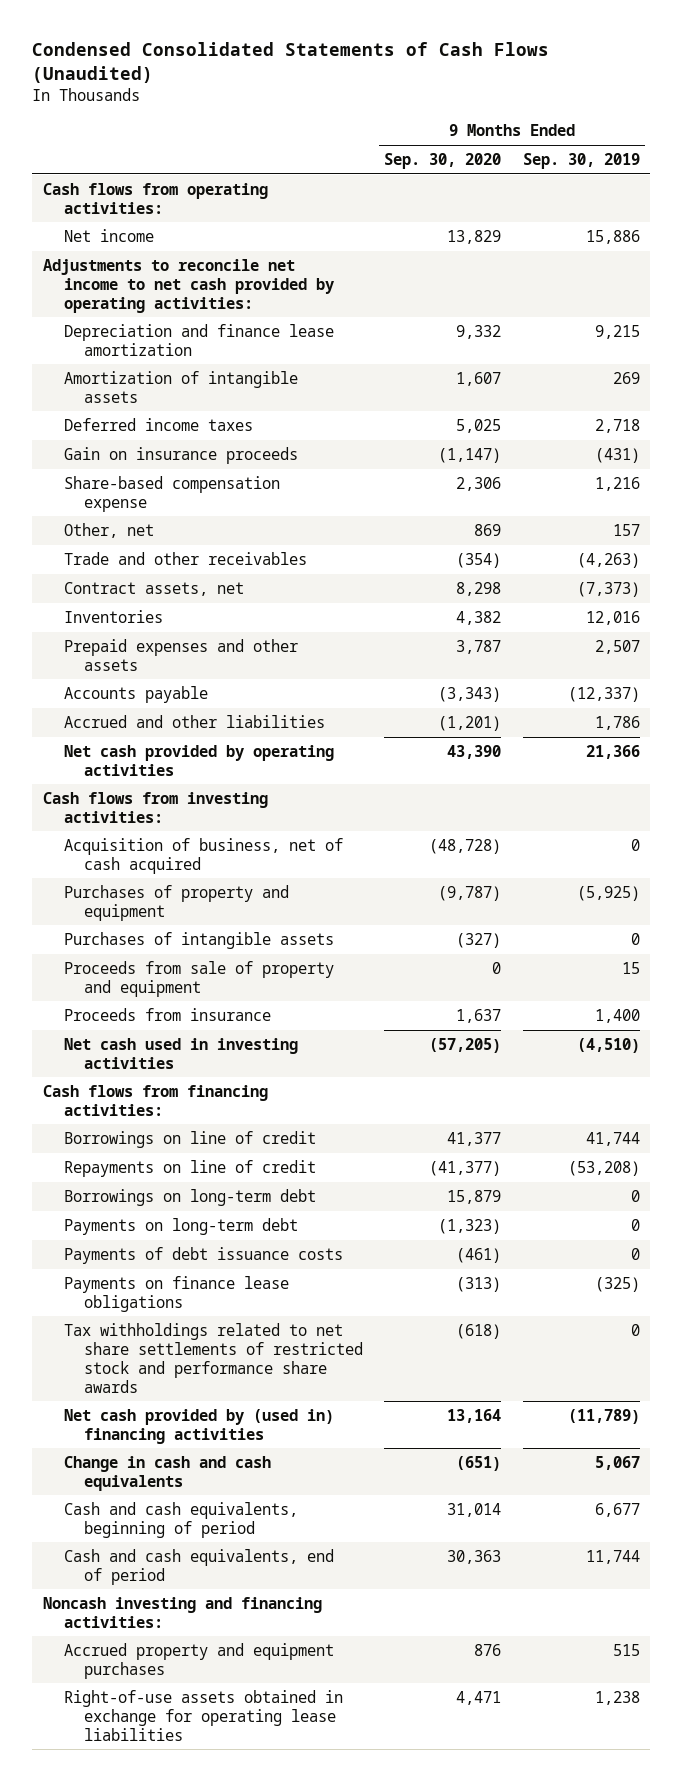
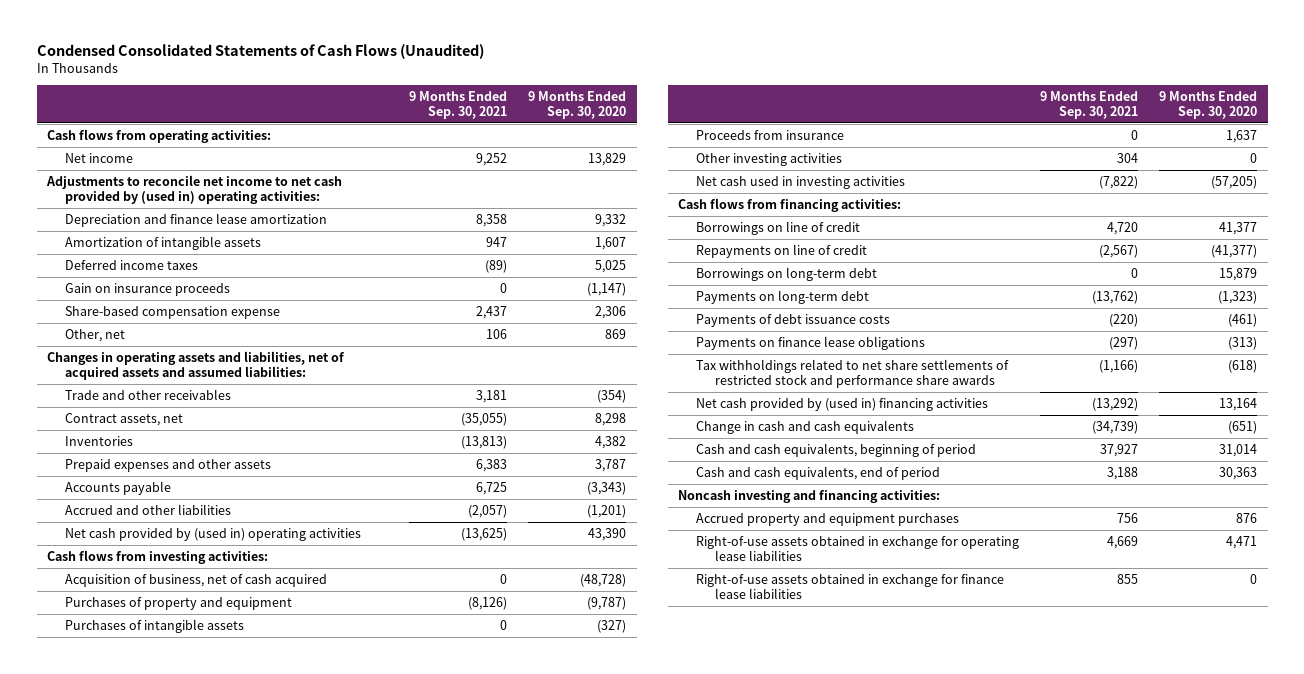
[522,152,640,169] Sep. 30, 2019 -> none
none -> [409,91,508,120] 9 Months Ended Sep. 30, 2021
[43,258,334,313] Adjustments to reconcile net income to net cash provided by operating activities: -> [45,174,342,204] Adjustments to reconcile net income to net cash provided by (used in) operating activities:
none -> [46,350,345,380] Changes in operating assets and liabilities, net of acquired assets and assumed liabilities:
[63,744,334,776] Net cash provided by operating activities -> [65,527,362,541] Net cash provided by (used in) operating activities
[63,960,334,997] Proceeds from sale of property and equipment -> none
none -> [696,152,843,166] Other investing activities
none -> [696,573,1005,599] Right-of-use assets obtained in exchange for finance lease liabilities

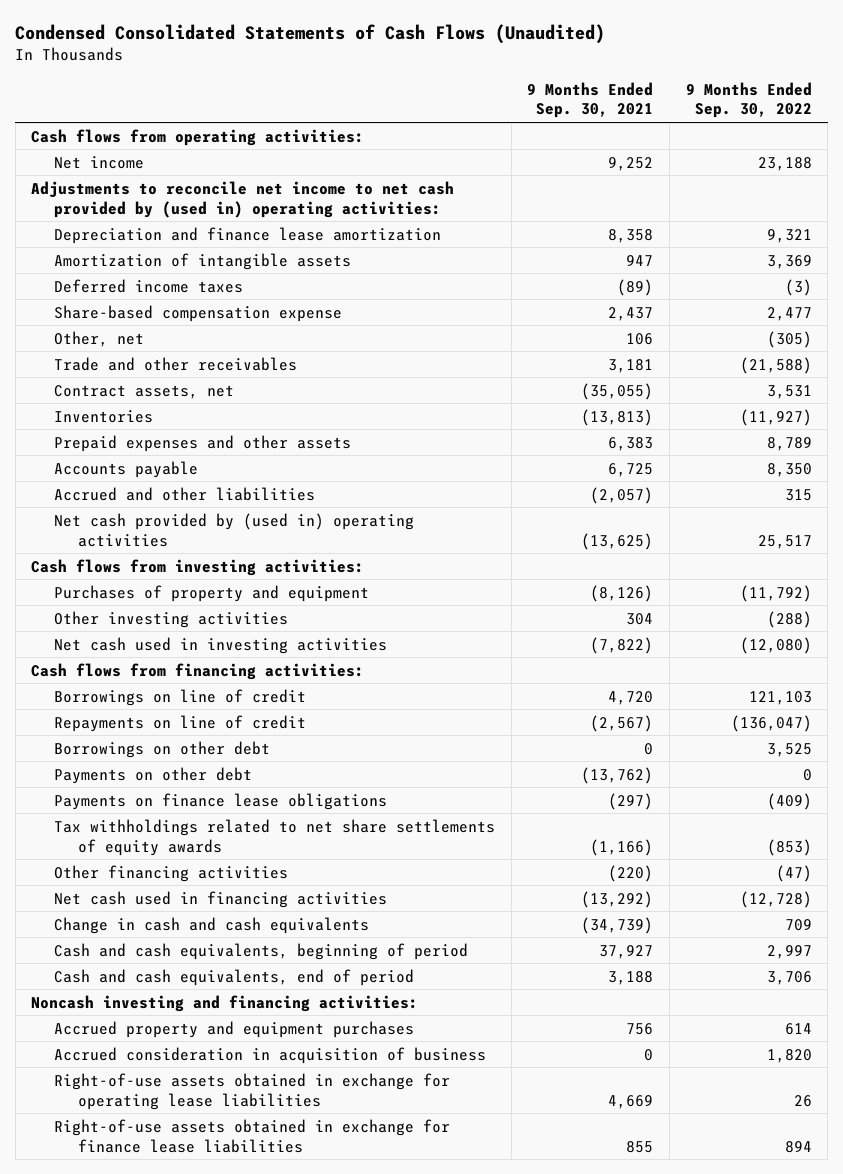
[528,91,627,120] 9 Months Ended Sep. 30, 2020 -> none
none -> [685,81,812,119] 9 Months Ended Sep. 30, 2022
[65,282,231,296] Gain on insurance proceeds -> none
[46,350,345,380] Changes in operating assets and liabilities, net of acquired assets and assumed liabilities: -> none
[65,573,328,587] Acquisition of business, net of cash acquired -> none
[65,618,245,633] Purchases of intangible assets -> none
[696,129,845,140] Proceeds from insurance -> none
[696,313,891,327] Payments of debt issuance costs -> none
[696,266,878,281] Borrowings on long-term debt -> [54,740,271,758] Borrowings on other debt
[696,289,870,304] Payments on long-term debt -> [54,766,253,784] Payments on other debt
[696,358,1010,388] Tax withholdings related to net share settlements of restricted stock and performance share awards -> [54,818,496,856] Tax withholdings related to net share settlements of equity awards
none -> [54,864,289,882] Other financing activities
[696,397,989,411] Net cash provided by (used in) financing activities -> [54,890,388,908] Net cash used in financing activities
none -> [54,1046,487,1064] Accrued consideration in acquisition of business

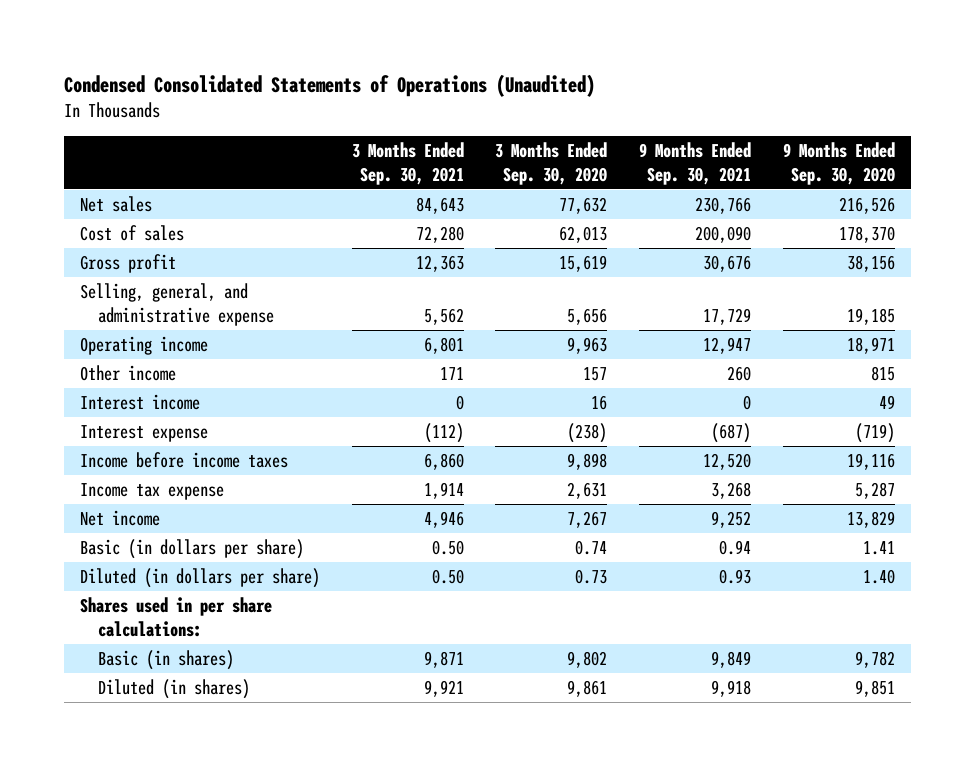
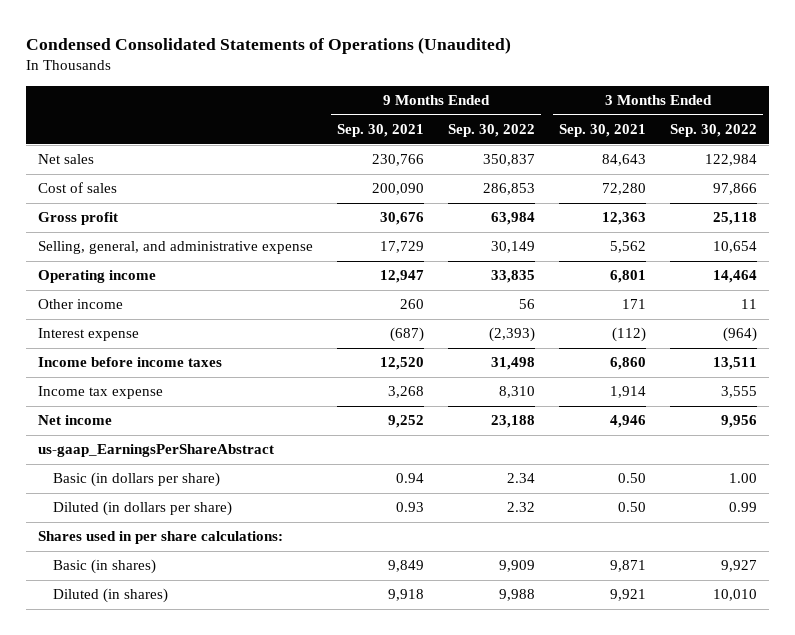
[495,141,608,185] 3 Months Ended Sep. 30, 2020 -> none
[783,141,896,185] 9 Months Ended Sep. 30, 2020 -> none
none -> [447,124,535,138] Sep. 30, 2022
none -> [669,124,757,138] Sep. 30, 2022
[79,394,200,411] Interest income -> none
none -> [38,444,275,458] us-gaap_EarningsPerShareAbstract

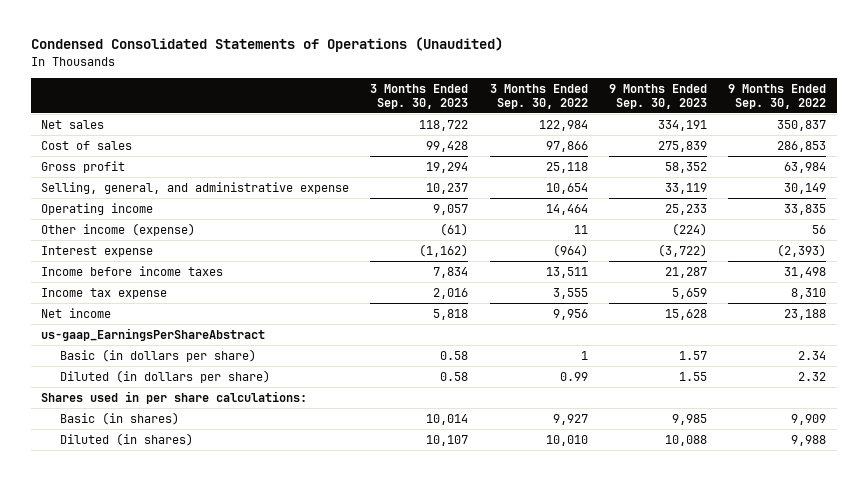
[337,124,425,138] Sep. 30, 2021 -> none
[558,124,646,138] Sep. 30, 2021 -> none
none -> [370,83,469,109] 3 Months Ended Sep. 30, 2023
none -> [608,83,707,109] 9 Months Ended Sep. 30, 2023
[38,299,124,310] Other income -> [41,222,196,236] Other income (expense)
[728,473,757,484] 1.00 -> [580,350,588,360] 1

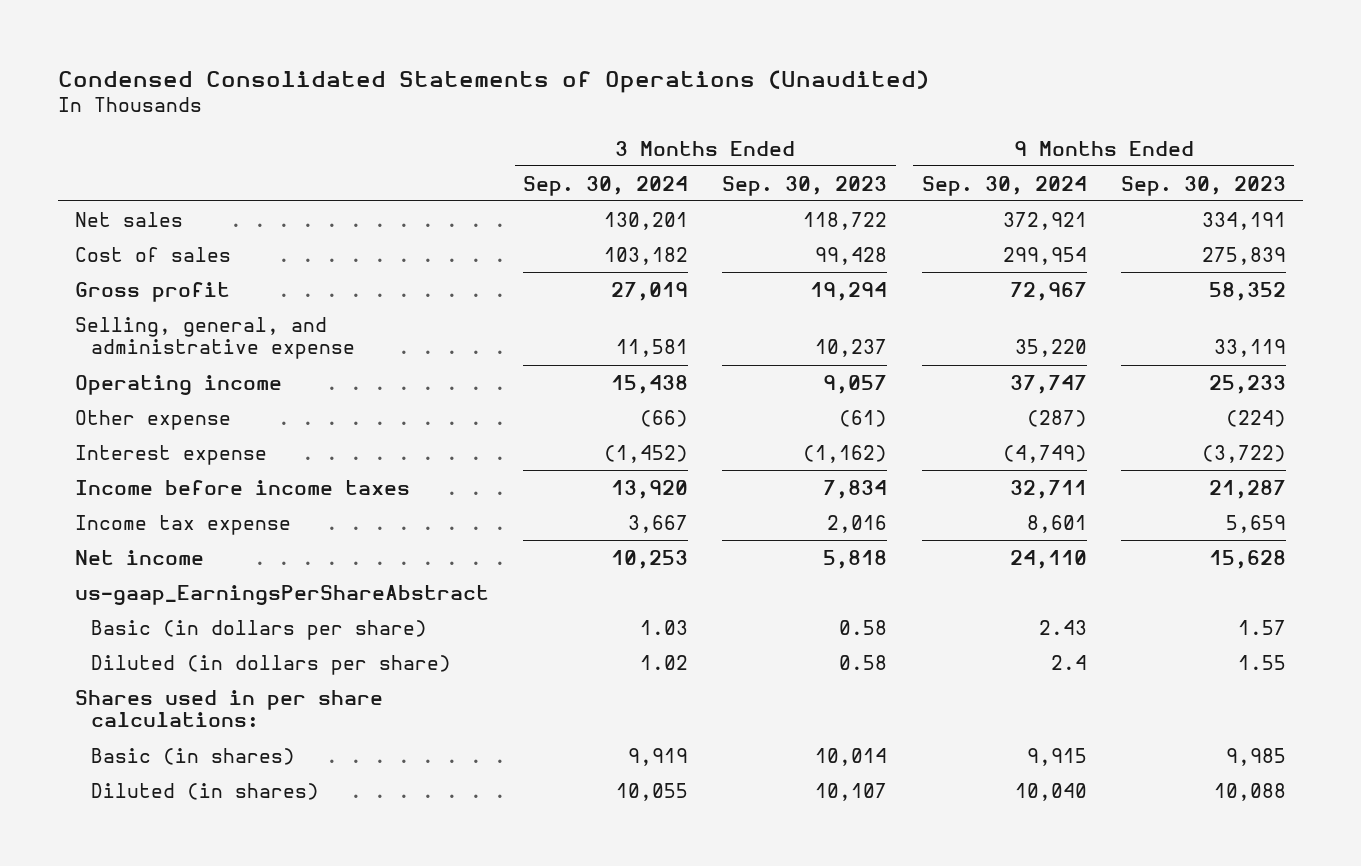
[489,83,588,109] 3 Months Ended Sep. 30, 2022 -> none
[727,83,826,109] 9 Months Ended Sep. 30, 2022 -> none
none -> [523,175,689,196] Sep. 30, 2024
none -> [921,175,1087,196] Sep. 30, 2024
[41,222,196,236] Other income (expense) -> [74,409,231,430] Other expense

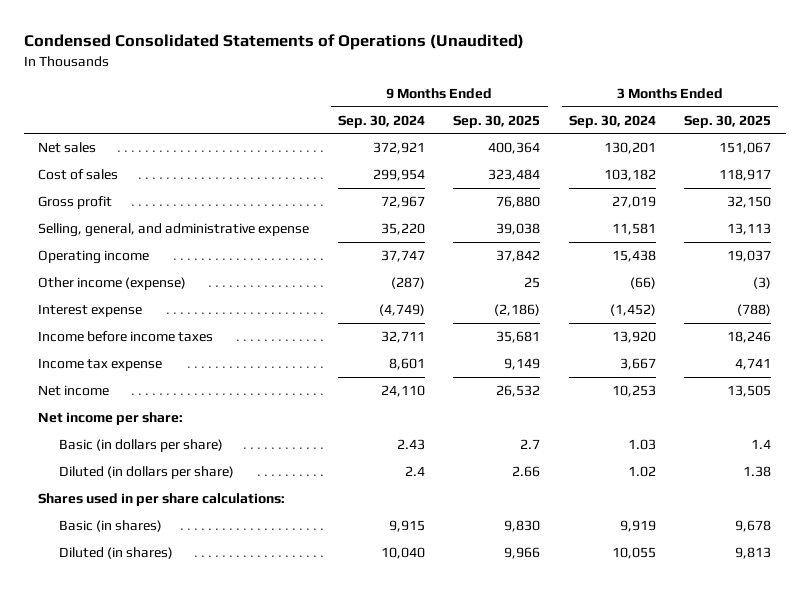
[722,175,888,196] Sep. 30, 2023 -> none
[1120,175,1286,196] Sep. 30, 2023 -> none
none -> [453,114,541,128] Sep. 30, 2025
none -> [684,114,772,128] Sep. 30, 2025
[74,409,231,430] Other expense -> [38,277,187,291] Other income (expense)
[74,584,489,605] us-gaap_EarningsPerShareAbstract -> [38,412,184,426] Net income per share:

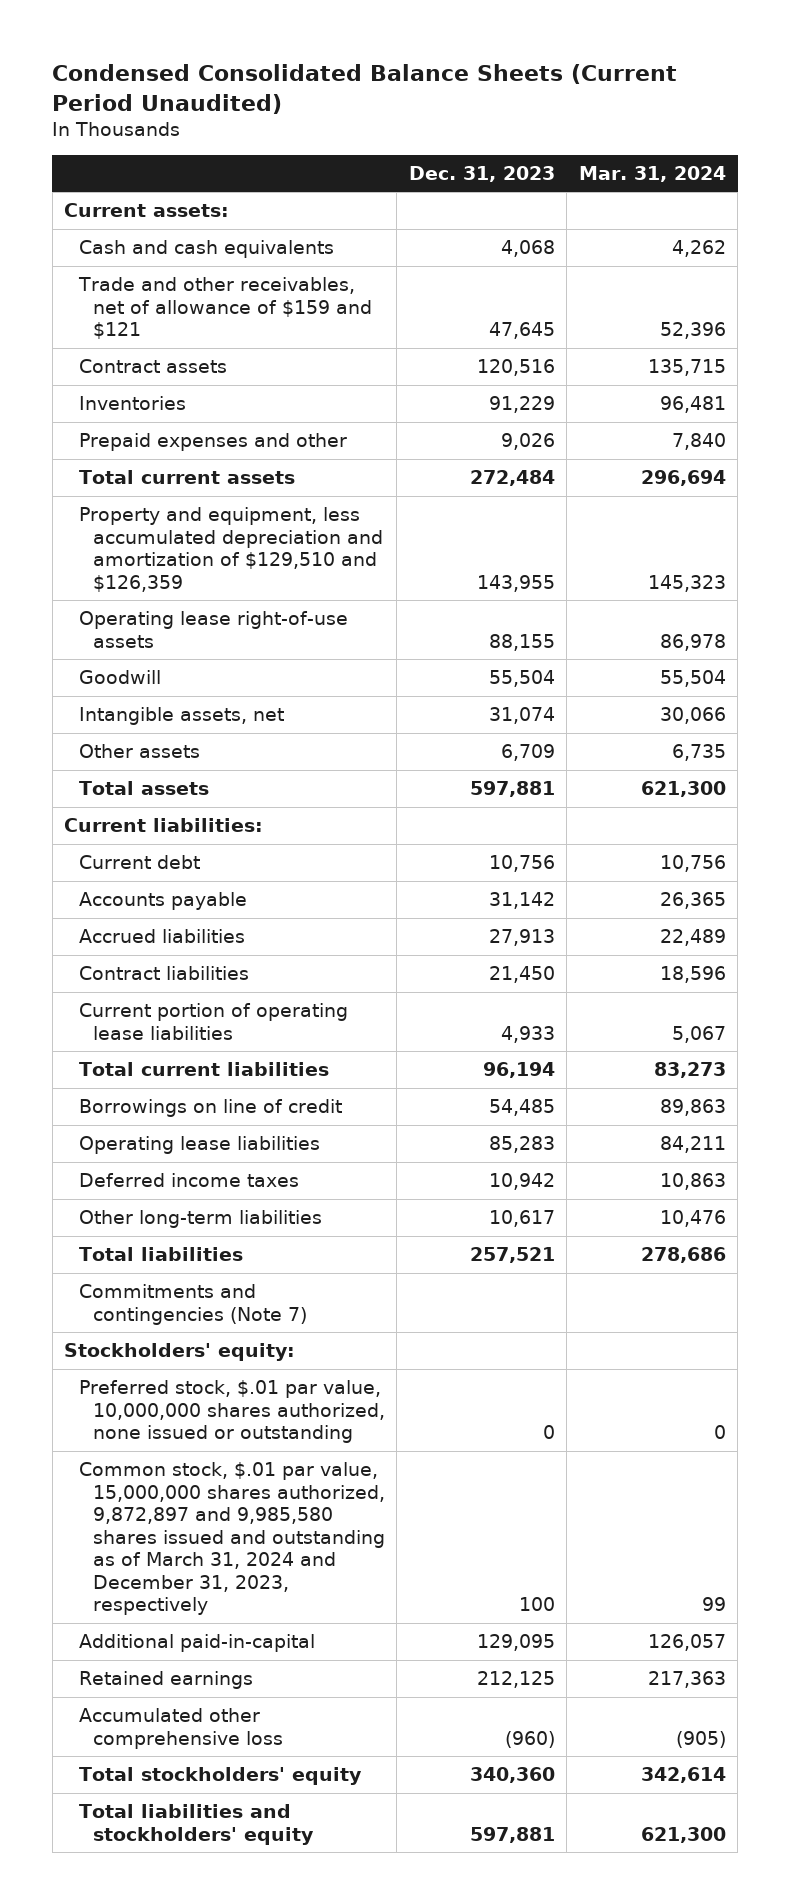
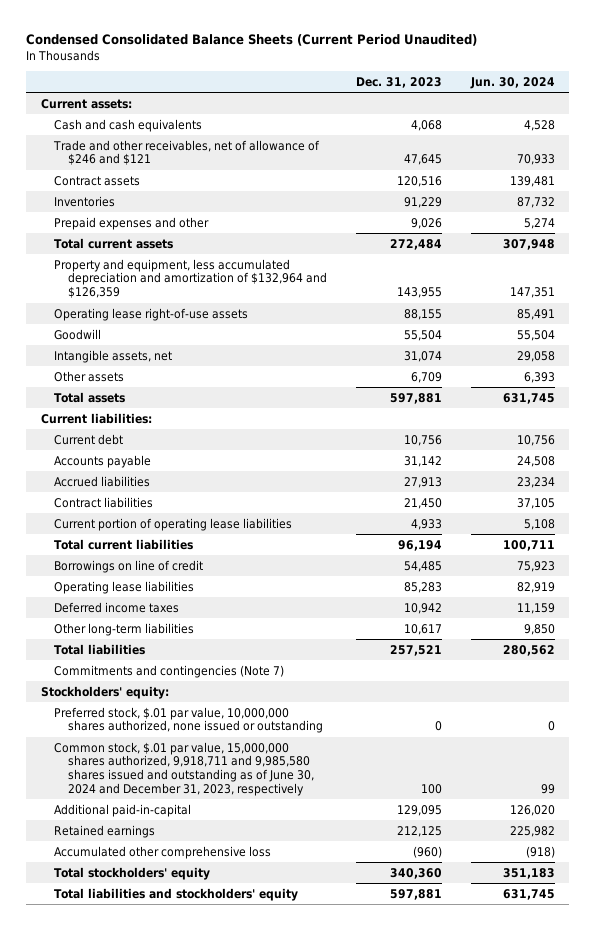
[578,165,726,182] Mar. 31, 2024 -> none
none -> [469,76,555,89] Jun. 30, 2024
[77,277,372,340] Trade and other receivables, net of allowance of $159 and $121 -> [53,139,321,166] Trade and other receivables, net of allowance of $246 and $121
[78,507,383,592] Property and equipment, less accumulated depreciation and amortization of $129,510 and $126,359 -> [54,258,327,299] Property and equipment, less accumulated depreciation and amortization of $132,964 and $126,359
[78,1462,385,1616] Common stock, $.01 par value, 15,000,000 shares authorized, 9,872,897 and 9,985,580 shares issued and outstanding as of March 31, 2024 and December 31, 2023, respectively -> [54,741,314,797] Common stock, $.01 par value, 15,000,000 shares authorized, 9,918,711 and 9,985,580 shares issued and outstanding as of June 30, 2024 and December 31, 2023, respectively

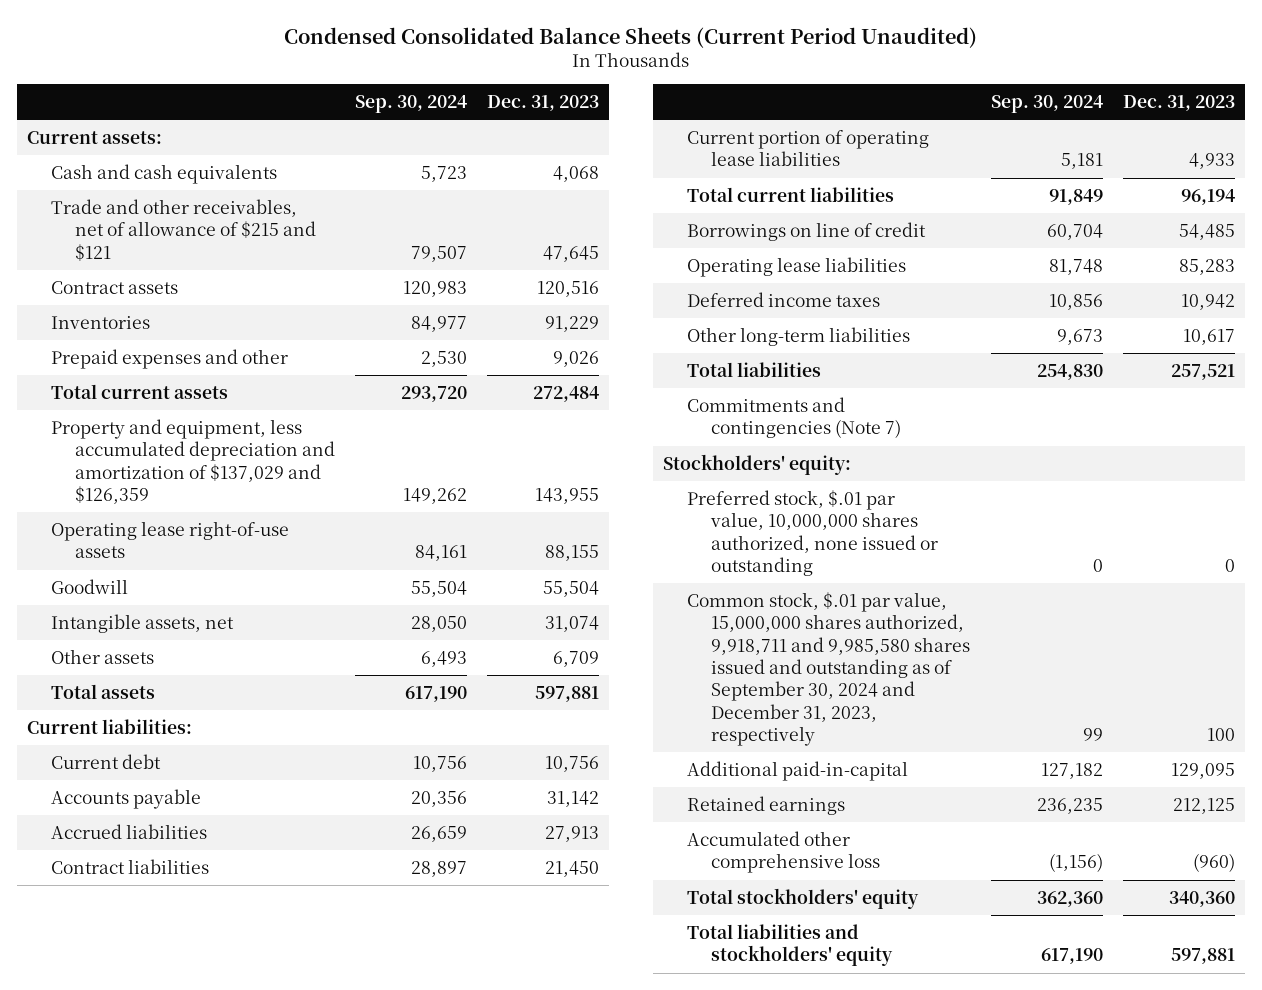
[469,76,555,89] Jun. 30, 2024 -> none
none -> [355,95,468,114] Sep. 30, 2024
[53,139,321,166] Trade and other receivables, net of allowance of $246 and $121 -> [51,198,317,261] Trade and other receivables, net of allowance of $215 and $121
[54,258,327,299] Property and equipment, less accumulated depreciation and amortization of $132,964 and $126,359 -> [51,418,336,505] Property and equipment, less accumulated depreciation and amortization of $137,029 and $126,359
[54,741,314,797] Common stock, $.01 par value, 15,000,000 shares authorized, 9,918,711 and 9,985,580 shares issued and outstanding as of June 30, 2024 and December 31, 2023, respectively -> [686,591,971,747] Common stock, $.01 par value, 15,000,000 shares authorized, 9,918,711 and 9,985,580 shares issued and outstanding as of September 30, 2024 and December 31, 2023, respectively

